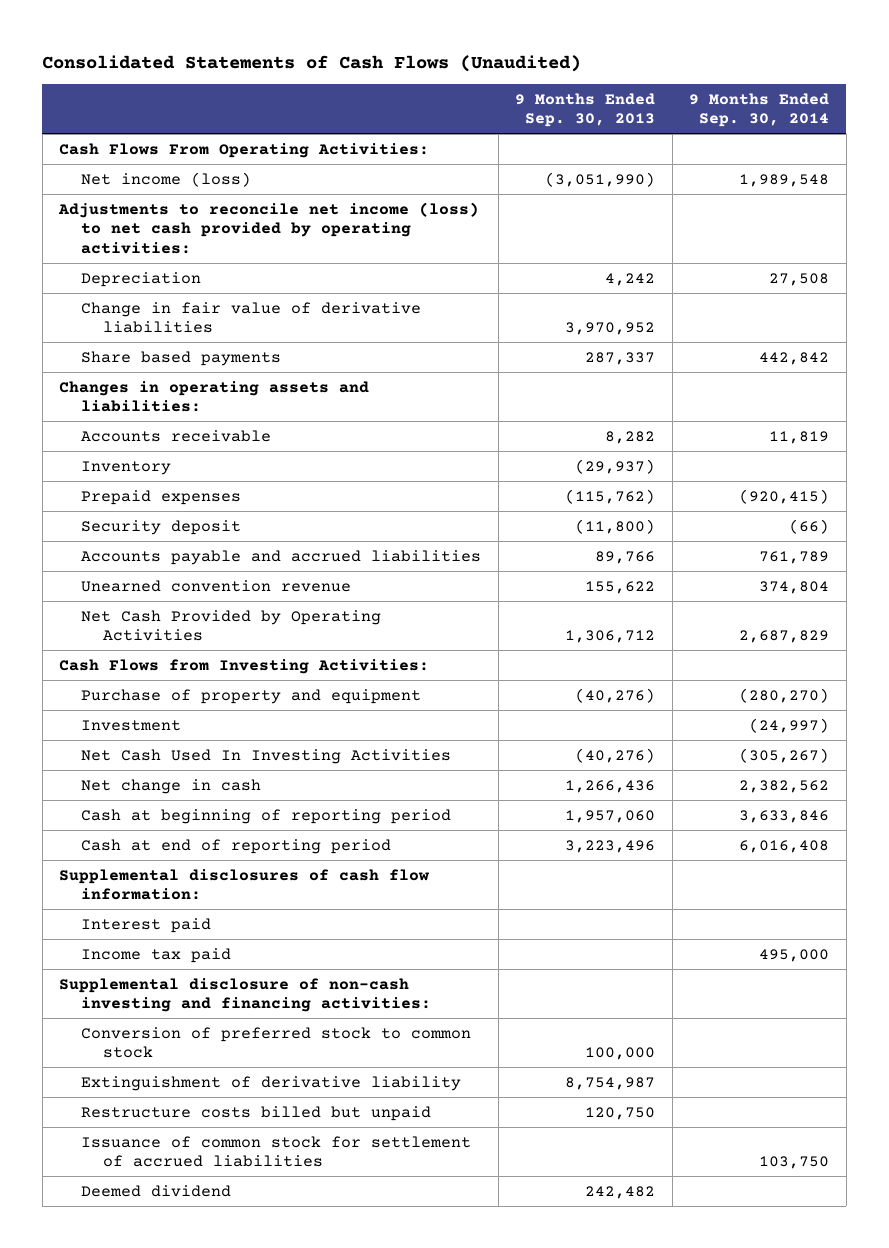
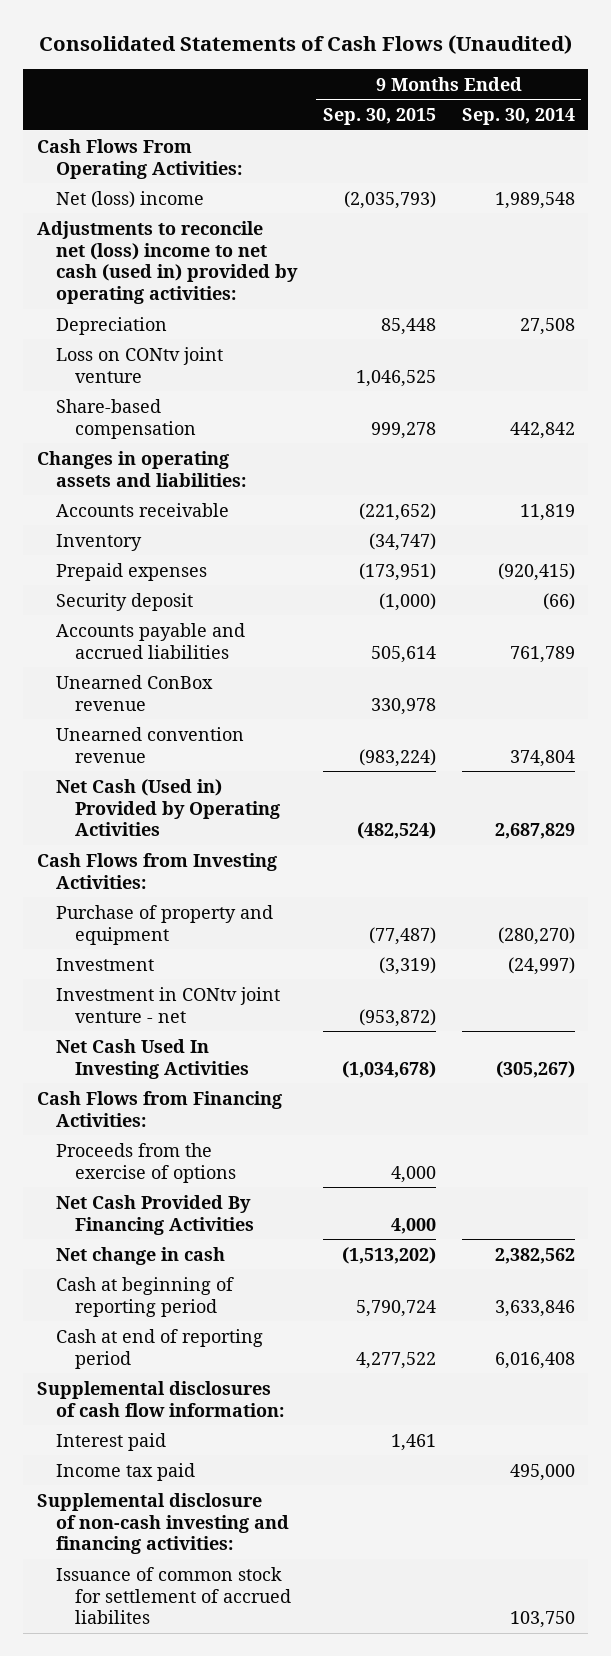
[515,92,656,128] 9 Months Ended Sep. 30, 2013 -> none
none -> [322,107,436,125] Sep. 30, 2015
[81,171,252,187] Net income (loss) -> [55,190,204,208] Net (loss) income
[58,201,480,255] Adjustments to reconcile net income (loss) to net cash provided by operating activities: -> [36,220,298,305] Adjustments to reconcile net (loss) income to net cash (used in) provided by operating activities:
[81,301,422,334] Change in fair value of derivative liabilities -> none
none -> [55,346,223,383] Loss on CONtv joint venture
[81,350,282,366] Share based payments -> [55,398,196,439] Share-based compensation
none -> [55,674,213,711] Unearned ConBox revenue
[81,609,382,642] Net Cash Provided by Operating Activities -> [55,778,280,837] Net Cash (Used in) Provided by Operating Activities
none -> [55,986,280,1023] Investment in CONtv joint venture - net
none -> [36,1090,282,1127] Cash Flows from Financing Activities:
none -> [55,1142,236,1183] Proceeds from the exercise of options
none -> [55,1194,254,1235] Net Cash Provided By Financing Activities
[81,1026,472,1059] Conversion of preferred stock to common stock -> none
[81,1075,462,1091] Extinguishment of derivative liability -> none
[81,1105,432,1121] Restructure costs billed but unpaid -> none
[81,1184,232,1197] Deemed dividend -> none
[81,1135,472,1168] Issuance of common stock for settlement of accrued liabilities -> [55,1566,291,1625] Issuance of common stock for settlement of accrued liabilites

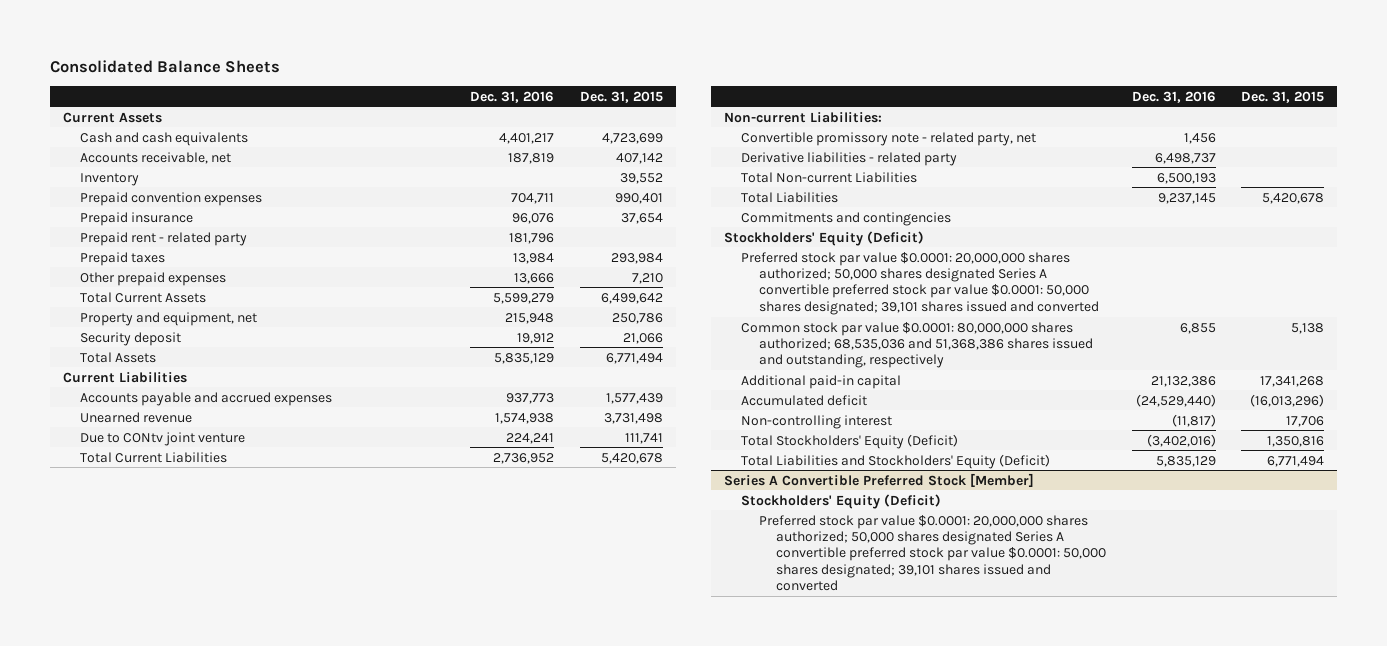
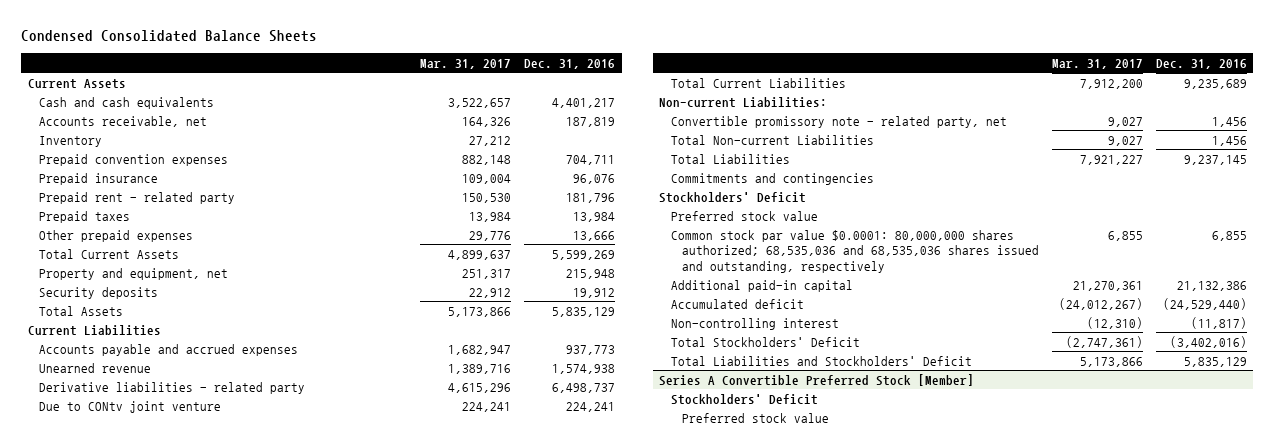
[49,59,280,73] Consolidated Balance Sheets -> [21,30,318,43] Condensed Consolidated Balance Sheets
[579,90,663,103] Dec. 31, 2015 -> none
none -> [420,58,512,69] Mar. 31, 2017
[493,292,555,304] 5,599,279 -> [552,249,616,260] 5,599,269
[79,331,181,346] Security deposit -> [38,286,158,299] Security deposits
[741,151,958,166] Derivative liabilities - related party -> [38,381,305,394] Derivative liabilities - related party
[493,452,555,464] 2,736,952 -> [1183,78,1247,89] 9,235,689
[1156,172,1216,184] 6,500,193 -> [1211,135,1247,146] 1,456
[724,230,925,246] Stockholders' Equity (Deficit) -> [659,191,807,203] Stockholders' Deficit
[741,251,1099,315] Preferred stock par value $0.0001: 20,000,000 shares authorized; 50,000 shares designated Series A convertible preferred stock par value $0.0001: 50,000 shares designated; 39,101 shares issued and converted -> [670,210,818,221] Preferred stock value
[741,321,1093,369] Common stock par value $0.0001: 80,000,000 shares authorized; 68,535,036 and 51,368,386 shares issued and outstanding, respectively -> [670,229,1039,273] Common stock par value $0.0001: 80,000,000 shares authorized; 68,535,036 and 68,535,036 shares issued and outstanding, respectively
[741,433,959,449] Total Stockholders' Equity (Deficit) -> [670,336,860,347] Total Stockholders' Deficit
[741,453,1051,469] Total Liabilities and Stockholders' Equity (Deficit) -> [670,355,972,366] Total Liabilities and Stockholders' Deficit
[741,493,942,509] Stockholders' Equity (Deficit) -> [670,393,818,405] Stockholders' Deficit
[758,514,1106,592] Preferred stock par value $0.0001: 20,000,000 shares authorized; 50,000 shares designated Series A convertible preferred stock par value $0.0001: 50,000 shares designated; 39,101 shares issued and converted -> [681,412,829,423] Preferred stock value

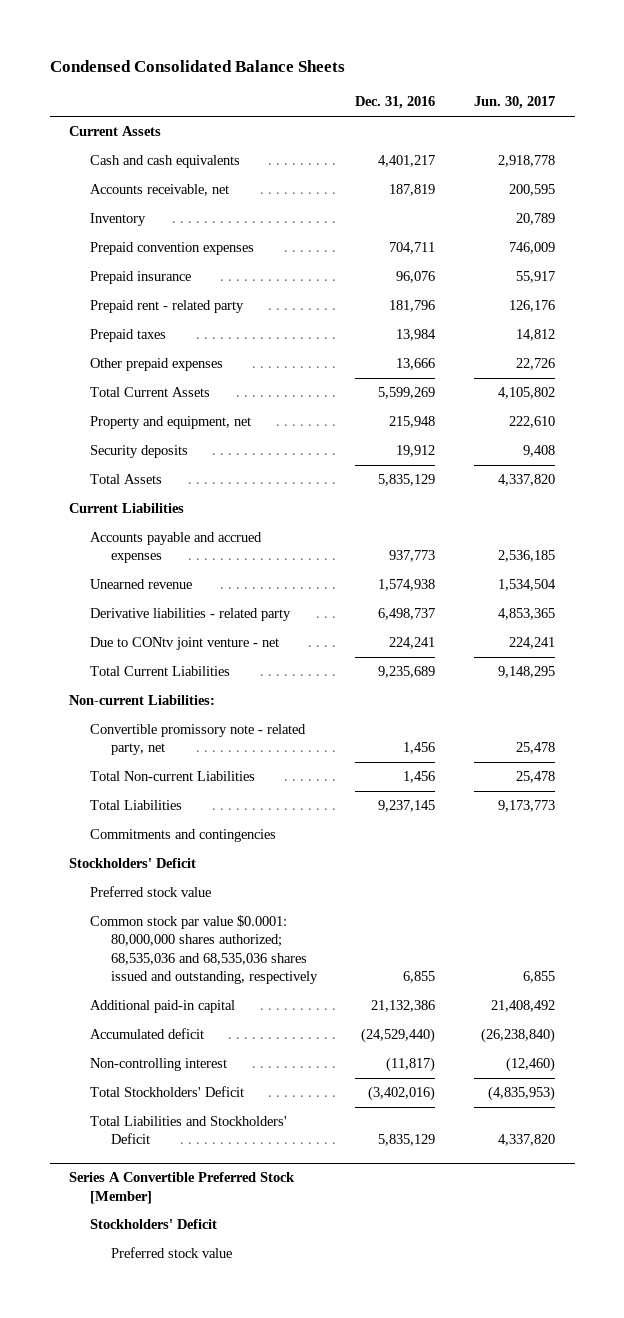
[420,58,512,69] Mar. 31, 2017 -> none
none -> [474,96,556,110] Jun. 30, 2017
[38,400,221,413] Due to CONtv joint venture -> [89,637,279,651] Due to CONtv joint venture - net

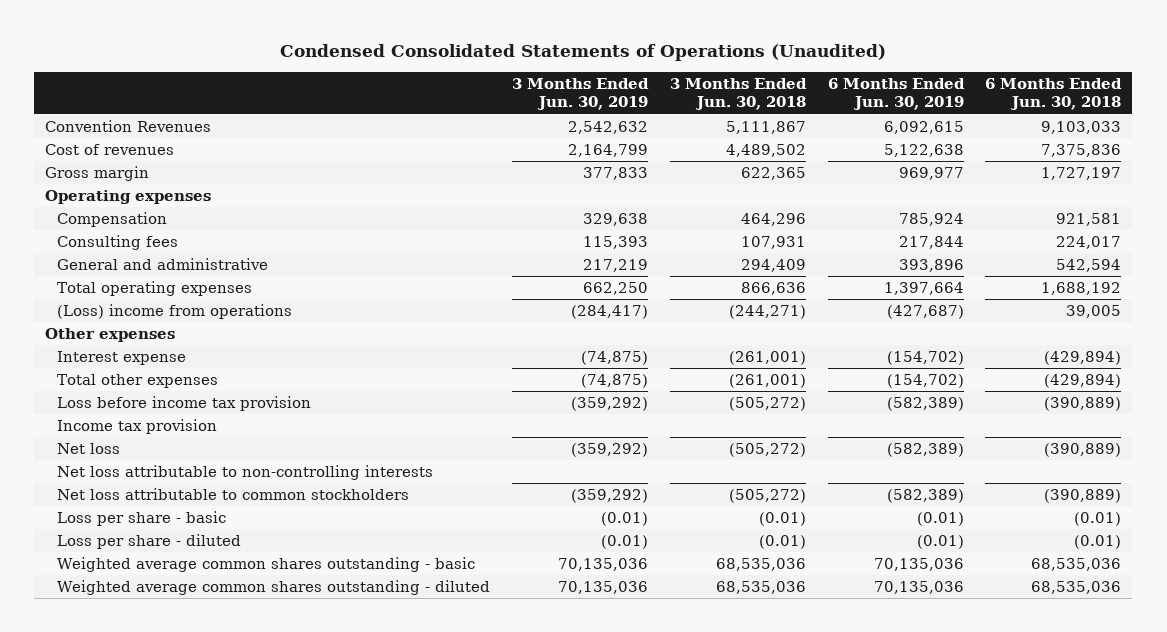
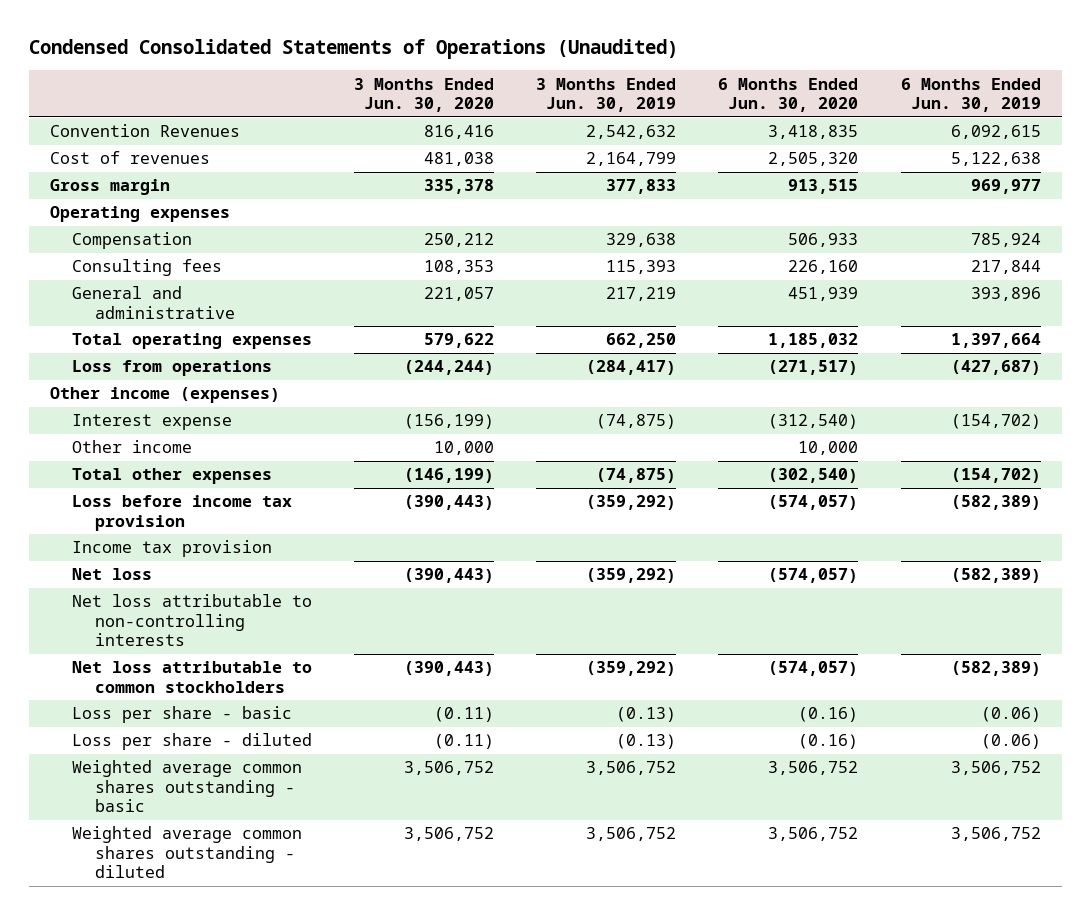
[669,77,807,111] 3 Months Ended Jun. 30, 2018 -> none
[985,77,1123,111] 6 Months Ended Jun. 30, 2018 -> none
none -> [354,77,495,113] 3 Months Ended Jun. 30, 2020
none -> [718,77,859,113] 6 Months Ended Jun. 30, 2020
[57,304,293,320] (Loss) income from operations -> [72,360,273,377] Loss from operations
[45,328,176,343] Other expenses -> [49,387,280,404] Other income (expenses)
none -> [72,440,193,454] Other income
[601,512,649,527] (0.01) -> [616,707,677,723] (0.13)
[916,512,964,527] (0.01) -> [980,707,1041,723] (0.06)
[601,535,649,550] (0.01) -> [616,734,677,750] (0.13)
[916,535,964,550] (0.01) -> [980,734,1041,750] (0.06)
[558,558,649,572] 70,135,036 -> [586,761,677,776] 3,506,752
[873,558,964,572] 70,135,036 -> [950,761,1041,776] 3,506,752
[558,581,649,595] 70,135,036 -> [586,827,677,842] 3,506,752
[873,581,964,595] 70,135,036 -> [950,827,1041,842] 3,506,752

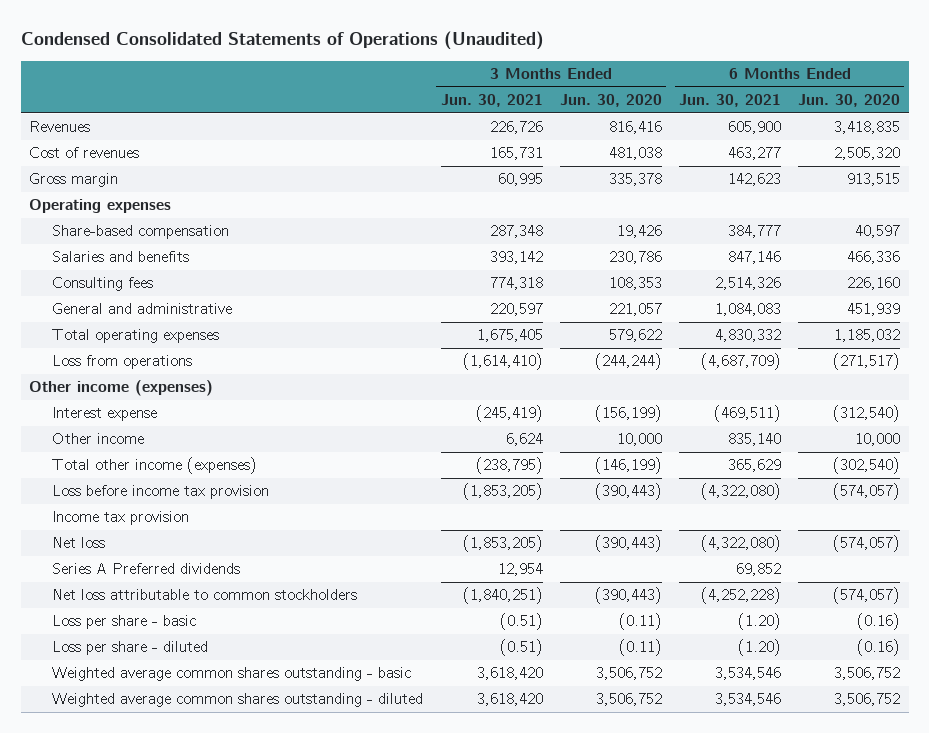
[536,77,677,113] 3 Months Ended Jun. 30, 2019 -> none
[900,77,1041,113] 6 Months Ended Jun. 30, 2019 -> none
none -> [440,94,543,108] Jun. 30, 2021
none -> [678,94,781,108] Jun. 30, 2021
[49,124,240,138] Convention Revenues -> [29,121,91,133] Revenues
[72,232,193,250] Compensation -> none
none -> [52,225,230,240] Share-based compensation
none -> [52,251,190,263] Salaries and benefits
[72,468,273,485] Total other expenses -> [52,457,258,475] Total other income (expenses)
[72,594,313,647] Net loss attributable to non-controlling interests -> none
none -> [52,563,241,575] Series A Preferred dividends

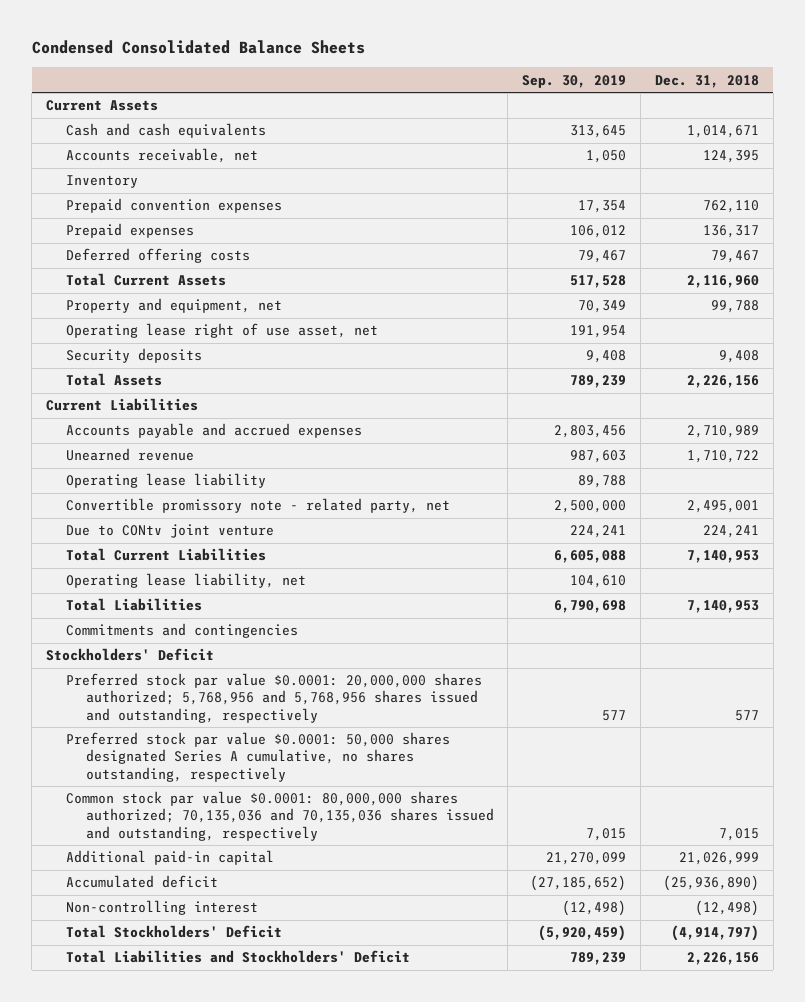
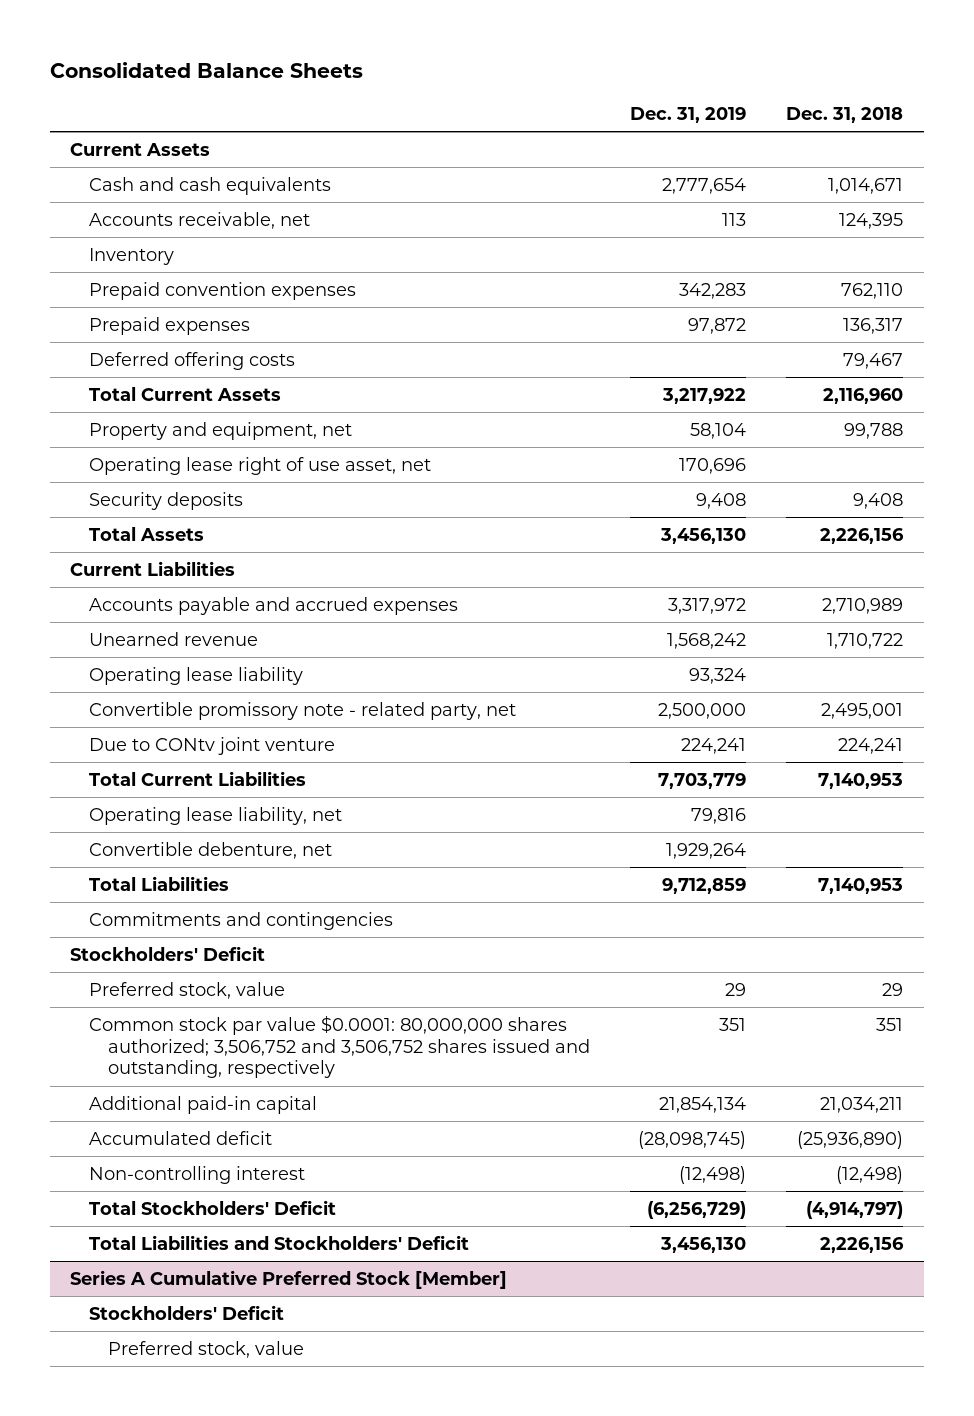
[31,40,365,55] Condensed Consolidated Balance Sheets -> [50,62,364,79] Consolidated Balance Sheets
[522,74,627,88] Sep. 30, 2019 -> none
none -> [630,106,747,123] Dec. 31, 2019
none -> [89,841,333,859] Convertible debenture, net
[65,673,482,723] Preferred stock par value $0.0001: 20,000,000 shares authorized; 5,768,956 and 5,768,956 shares issued and outstanding, respectively -> none
[65,732,450,782] Preferred stock par value $0.0001: 50,000 shares designated Series A cumulative, no shares outstanding, respectively -> none
none -> [89,981,286,999] Preferred stock, value
[65,791,494,841] Common stock par value $0.0001: 80,000,000 shares authorized; 70,135,036 and 70,135,036 shares issued and outstanding, respectively -> [89,1014,591,1079] Common stock par value $0.0001: 80,000,000 shares authorized; 3,506,752 and 3,506,752 shares issued and outstanding, respectively
[718,827,759,841] 7,015 -> [876,1017,904,1031] 351
[678,852,759,866] 21,026,999 -> [820,1096,904,1113] 21,034,211
none -> [70,1269,508,1289] Series A Cumulative Preferred Stock [Member]
none -> [89,1304,285,1320] Stockholders' Deficit
none -> [108,1340,305,1358] Preferred stock, value

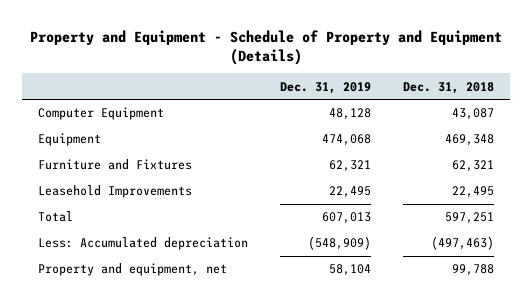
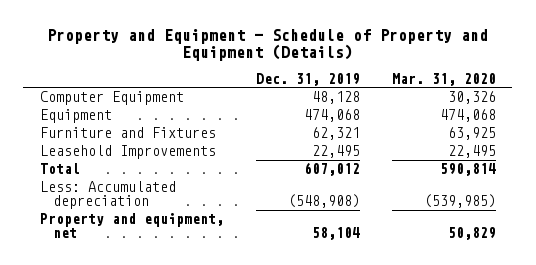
[402,81,494,94] Dec. 31, 2018 -> none
none -> [392,72,497,86] Mar. 31, 2020
[322,212,372,225] 607,013 -> [303,162,360,177] 607,012
[308,236,372,251] (548,909) -> [287,193,360,208] (548,908)

